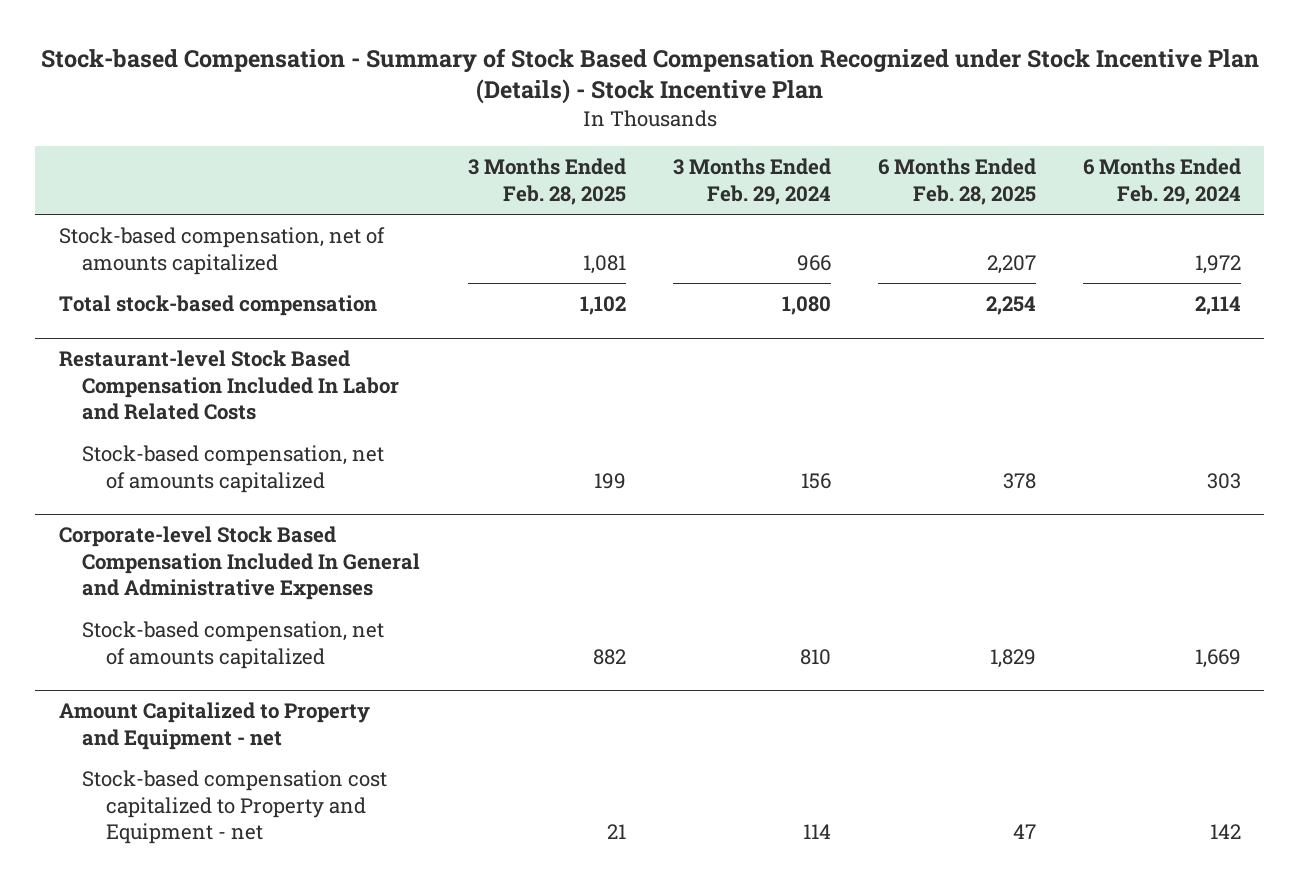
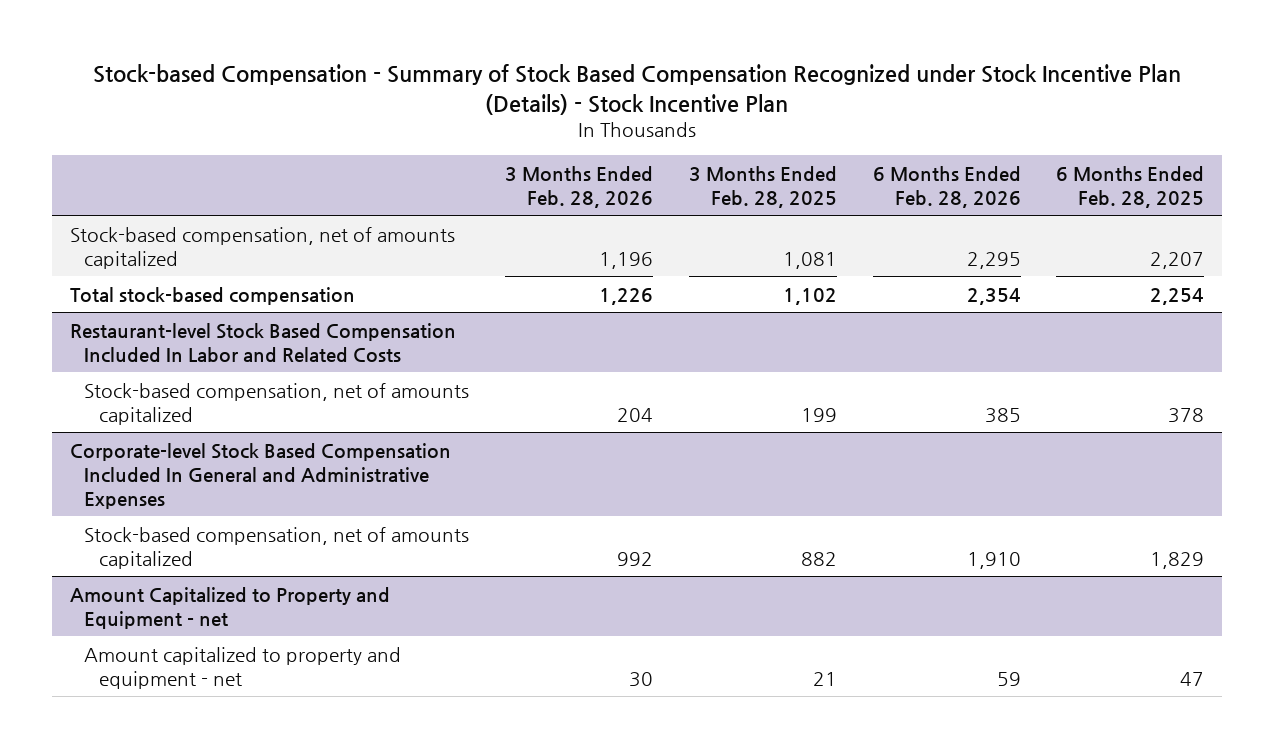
[672,158,831,205] 3 Months Ended Feb. 29, 2024 -> none
[1082,158,1241,205] 6 Months Ended Feb. 29, 2024 -> none
none -> [505,165,654,208] 3 Months Ended Feb. 28, 2026
none -> [872,165,1021,208] 6 Months Ended Feb. 28, 2026
[82,770,388,845] Stock-based compensation cost capitalized to Property and Equipment - net -> [84,646,402,689] Amount capitalized to property and equipment - net

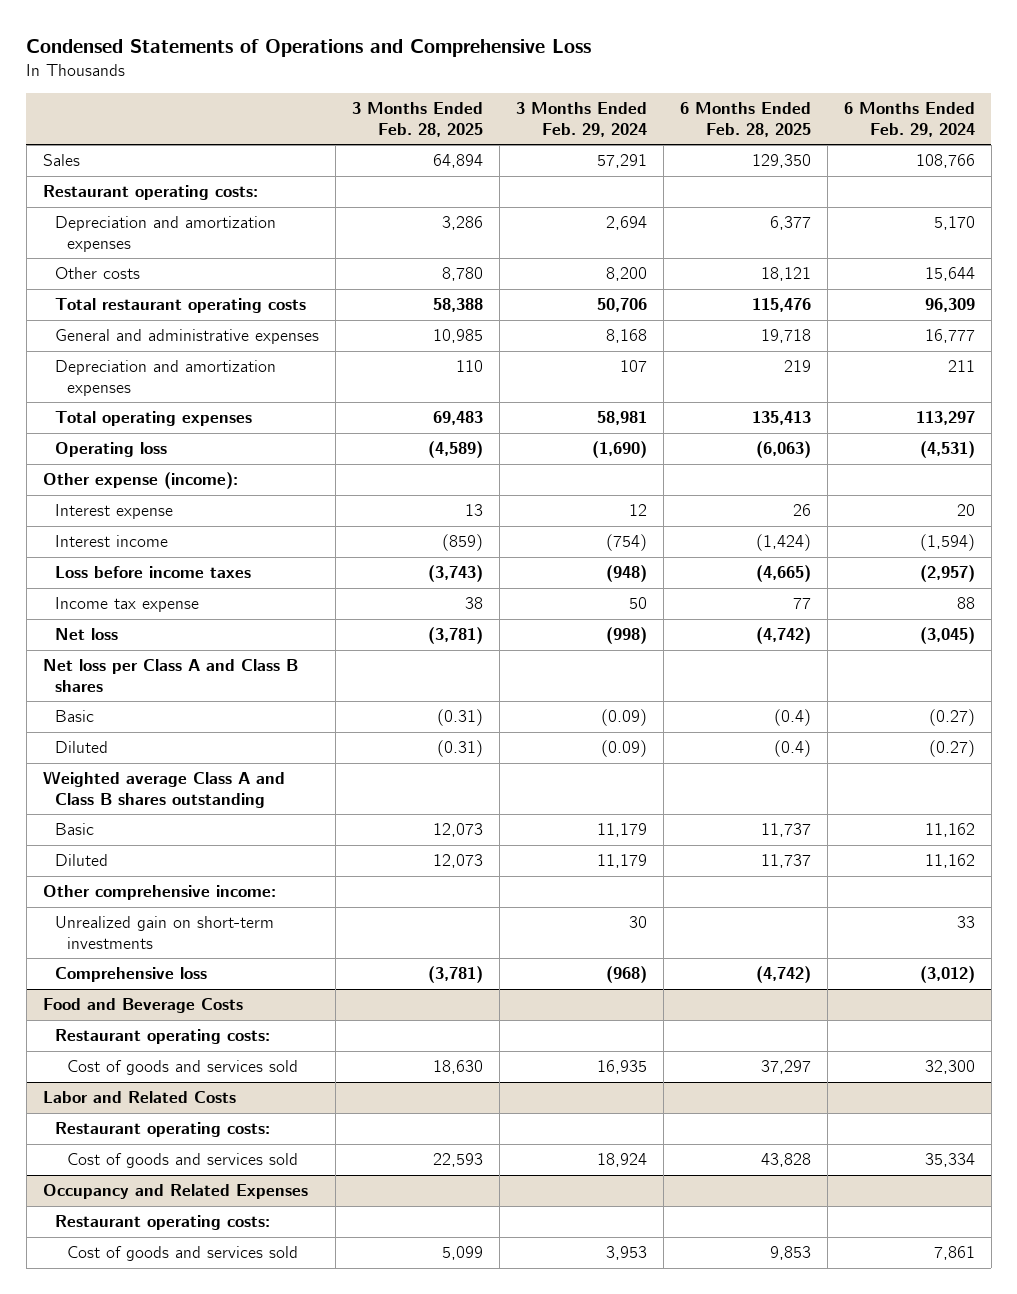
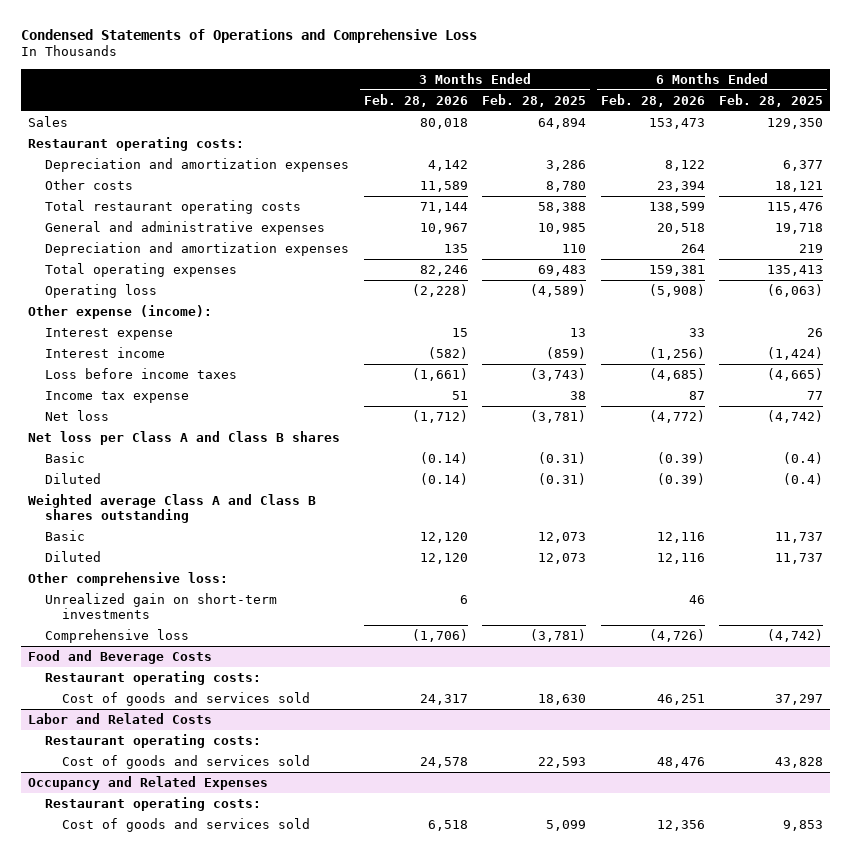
[515,102,647,137] 3 Months Ended Feb. 29, 2024 -> none
[843,102,975,137] 6 Months Ended Feb. 29, 2024 -> none
none -> [363,93,468,107] Feb. 28, 2026
none -> [600,93,705,107] Feb. 28, 2026
[42,885,276,901] Other comprehensive income: -> [27,572,228,587] Other comprehensive loss:

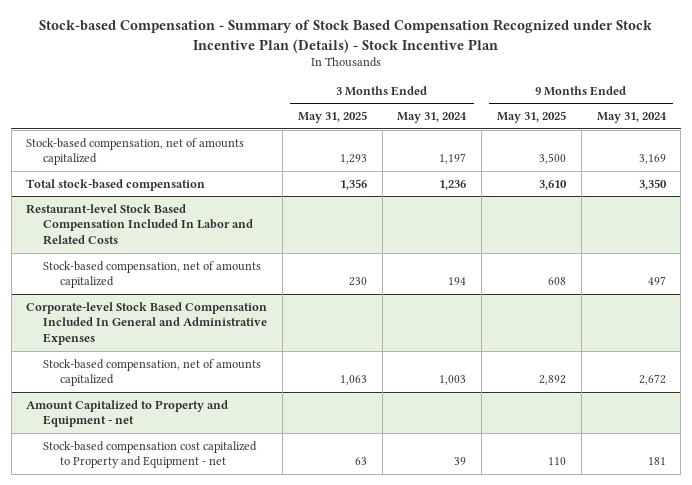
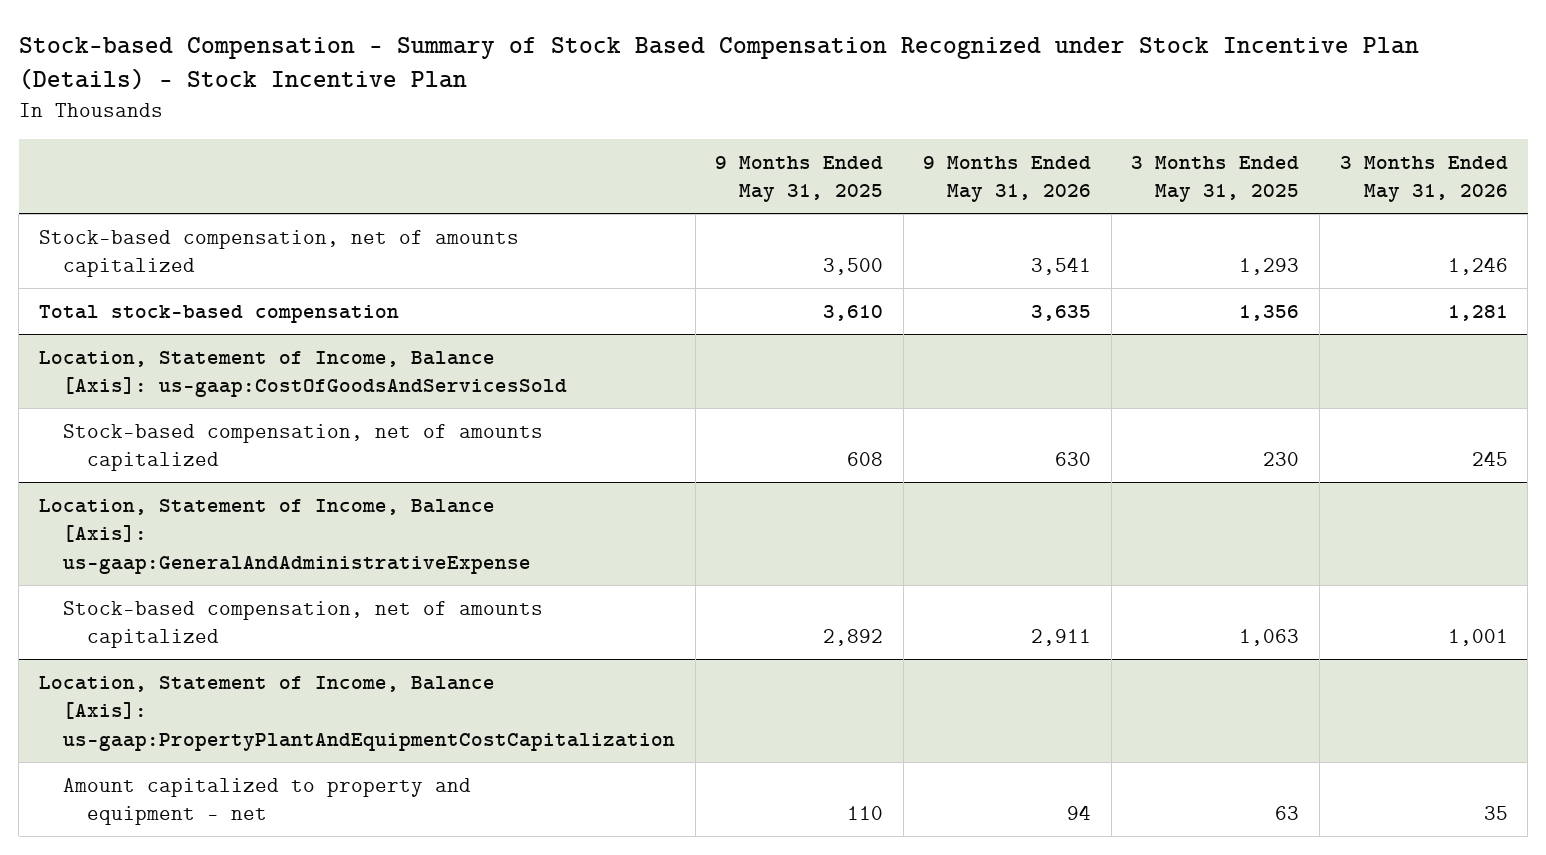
[397,112,468,124] May 31, 2024 -> none
[596,112,667,124] May 31, 2024 -> none
none -> [923,155,1092,203] 9 Months Ended May 31, 2026
none -> [1339,155,1508,203] 3 Months Ended May 31, 2026
[26,203,254,246] Restaurant-level Stock Based Compensation Included In Labor and Related Costs -> [38,350,568,398] Location, Statement of Income, Balance [Axis]: us-gaap:CostOfGoodsAndServicesSold
[26,301,268,346] Corporate-level Stock Based Compensation Included In General and Administrative Expenses -> [38,498,532,574] Location, Statement of Income, Balance [Axis]: us-gaap:GeneralAndAdministrativeExpense
[26,399,229,428] Amount Capitalized to Property and Equipment - net -> [38,675,676,751] Location, Statement of Income, Balance [Axis]: us-gaap:PropertyPlantAndEquipmentCostCapitalization
[43,440,258,469] Stock-based compensation cost capitalized to Property and Equipment - net -> [63,777,472,826] Amount capitalized to property and equipment - net

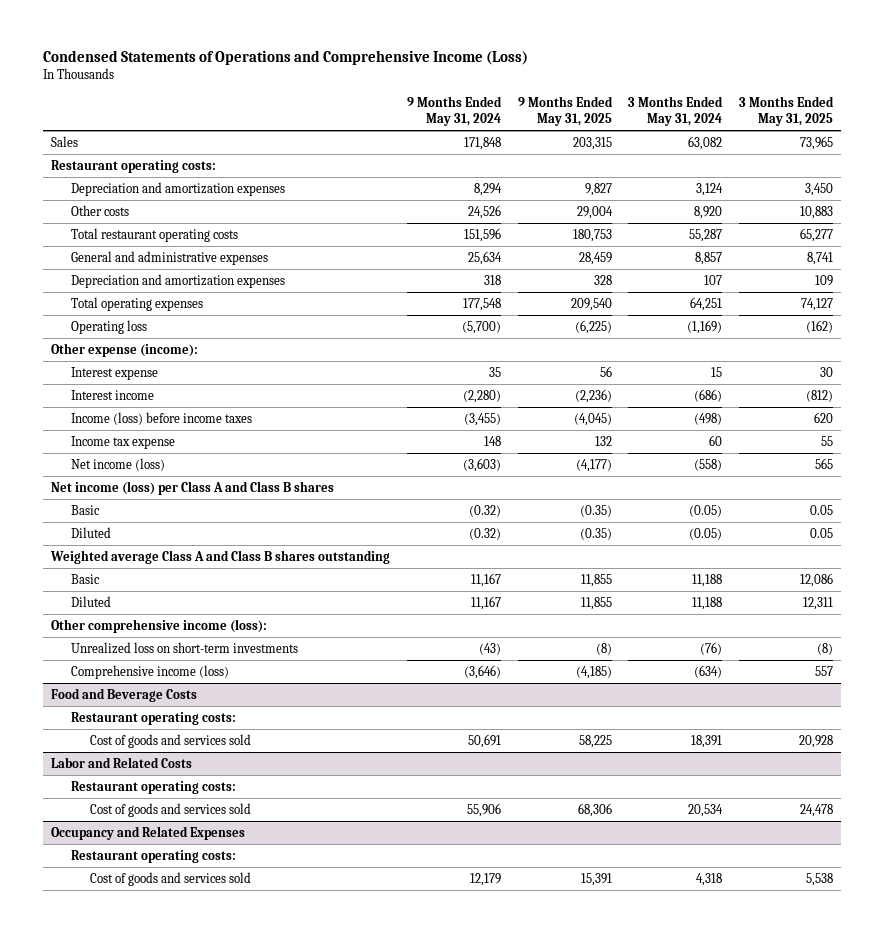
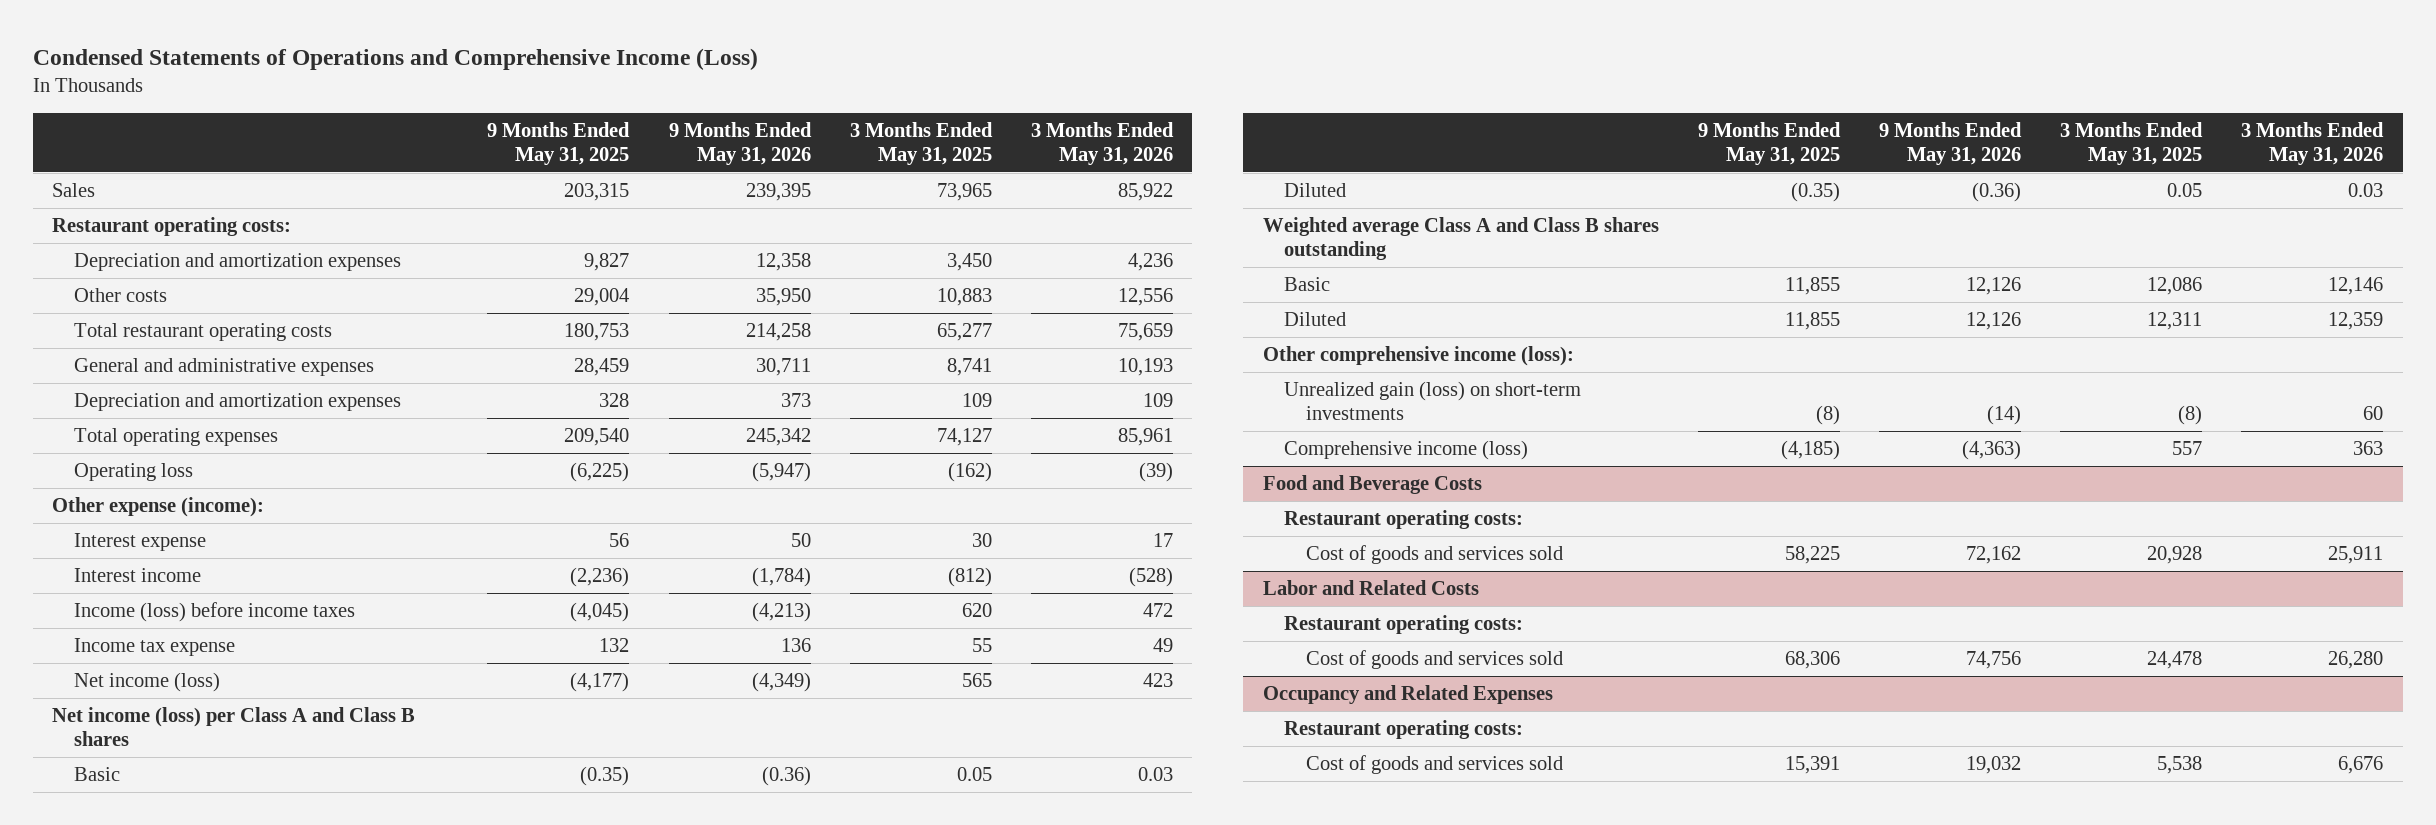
[407,96,503,127] 9 Months Ended May 31, 2024 -> none
[628,96,724,127] 3 Months Ended May 31, 2024 -> none
none -> [668,122,812,166] 9 Months Ended May 31, 2026
none -> [1030,122,1174,166] 3 Months Ended May 31, 2026
[70,641,298,654] Unrealized loss on short-term investments -> [1284,381,1582,421] Unrealized gain (loss) on short-term investments

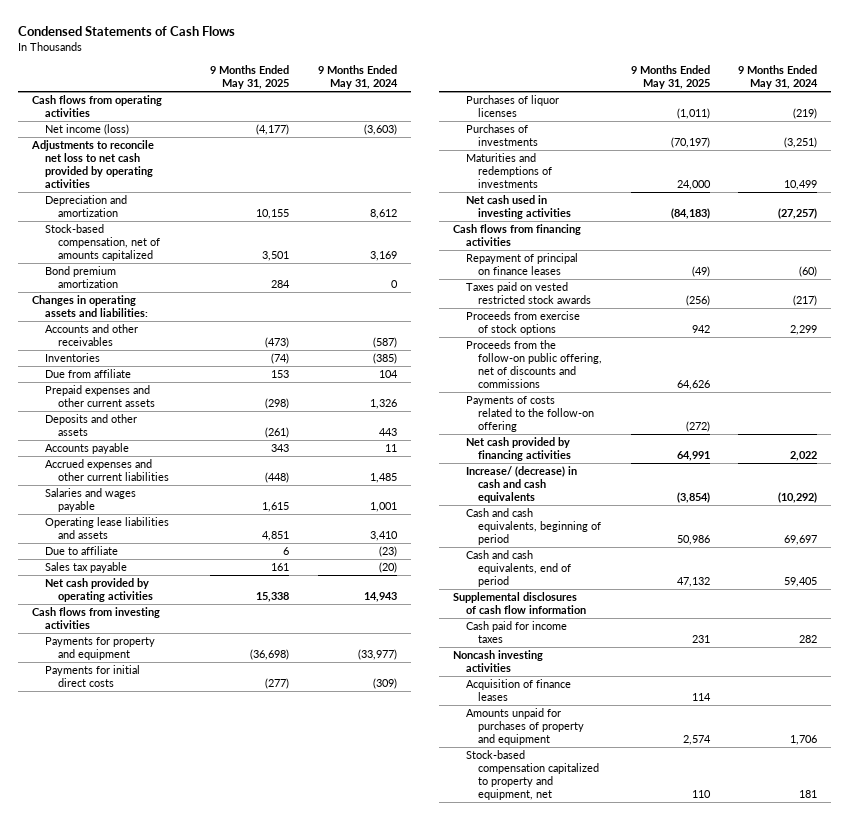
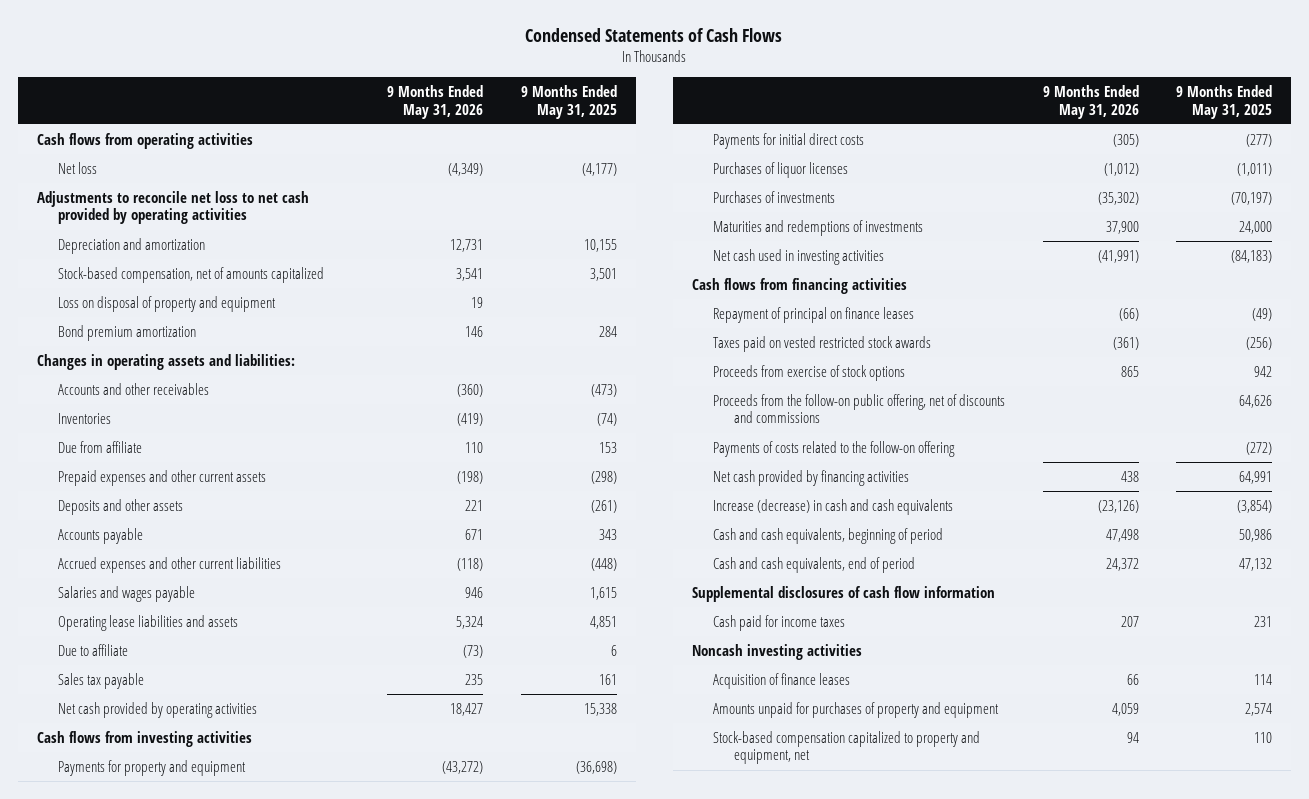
[317,64,398,89] 9 Months Ended May 31, 2024 -> none
none -> [387,85,484,119] 9 Months Ended May 31, 2026
[45,124,130,136] Net income (loss) -> [57,161,97,174] Net loss
none -> [57,295,276,312] Loss on disposal of property and equipment
[465,466,577,504] Increase/ (decrease) in cash and cash equivalents -> [713,498,954,515] Increase (decrease) in cash and cash equivalents

